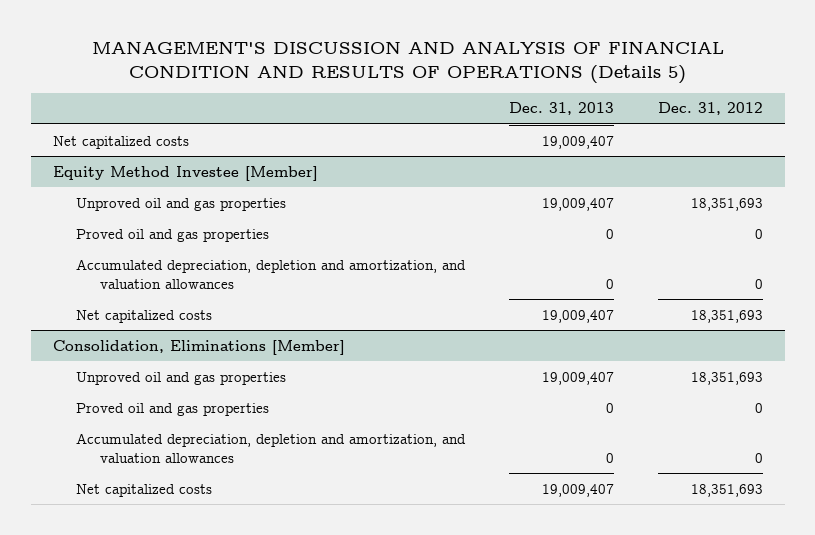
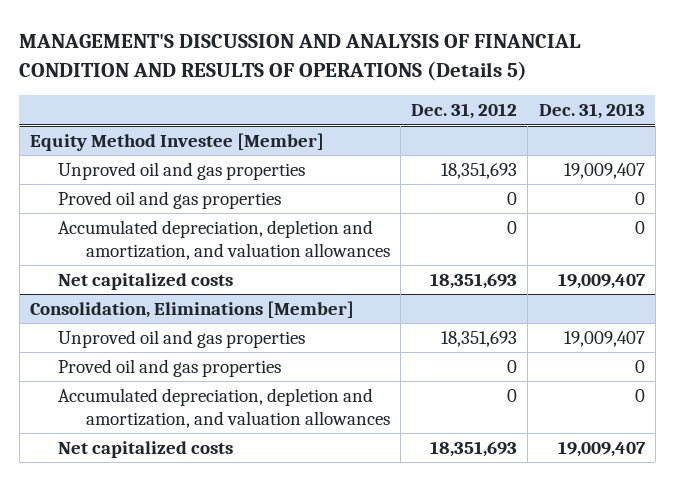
[52,135,189,149] Net capitalized costs -> none

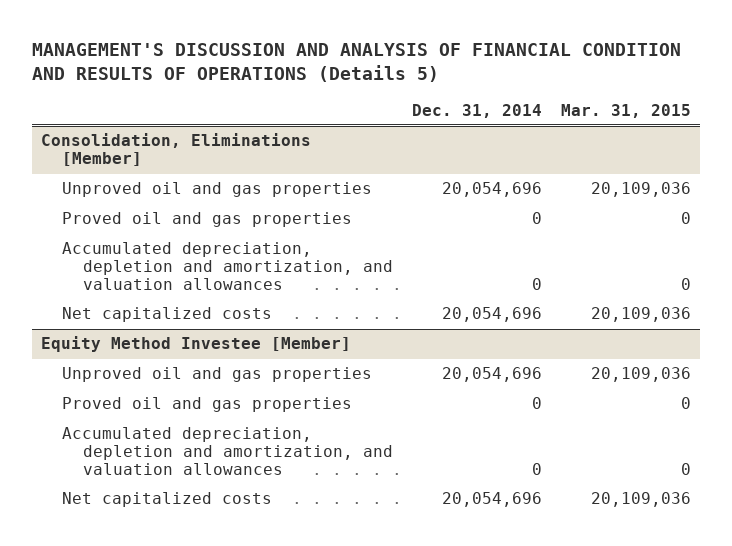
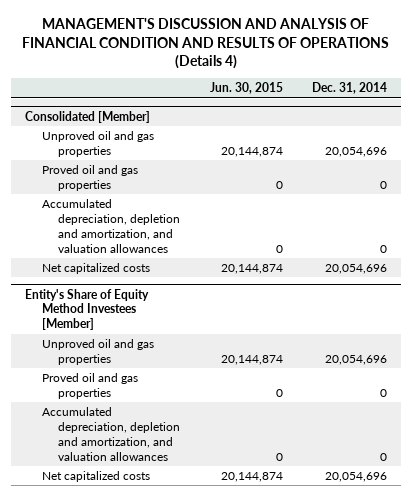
[31,42,681,82] MANAGEMENT'S DISCUSSION AND ANALYSIS OF FINANCIAL CONDITION AND RESULTS OF OPERATIONS (Details 5) -> [22,18,390,70] MANAGEMENT'S DISCUSSION AND ANALYSIS OF FINANCIAL CONDITION AND RESULTS OF OPERATIONS (Details 4)
[560,103,691,118] Mar. 31, 2015 -> none
none -> [209,82,283,95] Jun. 30, 2015
[41,133,312,167] Consolidation, Eliminations [Member] -> [25,110,151,123] Consolidated [Member]
[41,336,352,353] Equity Method Investee [Member] -> [25,288,150,331] Entity's Share of Equity Method Investees [Member]

